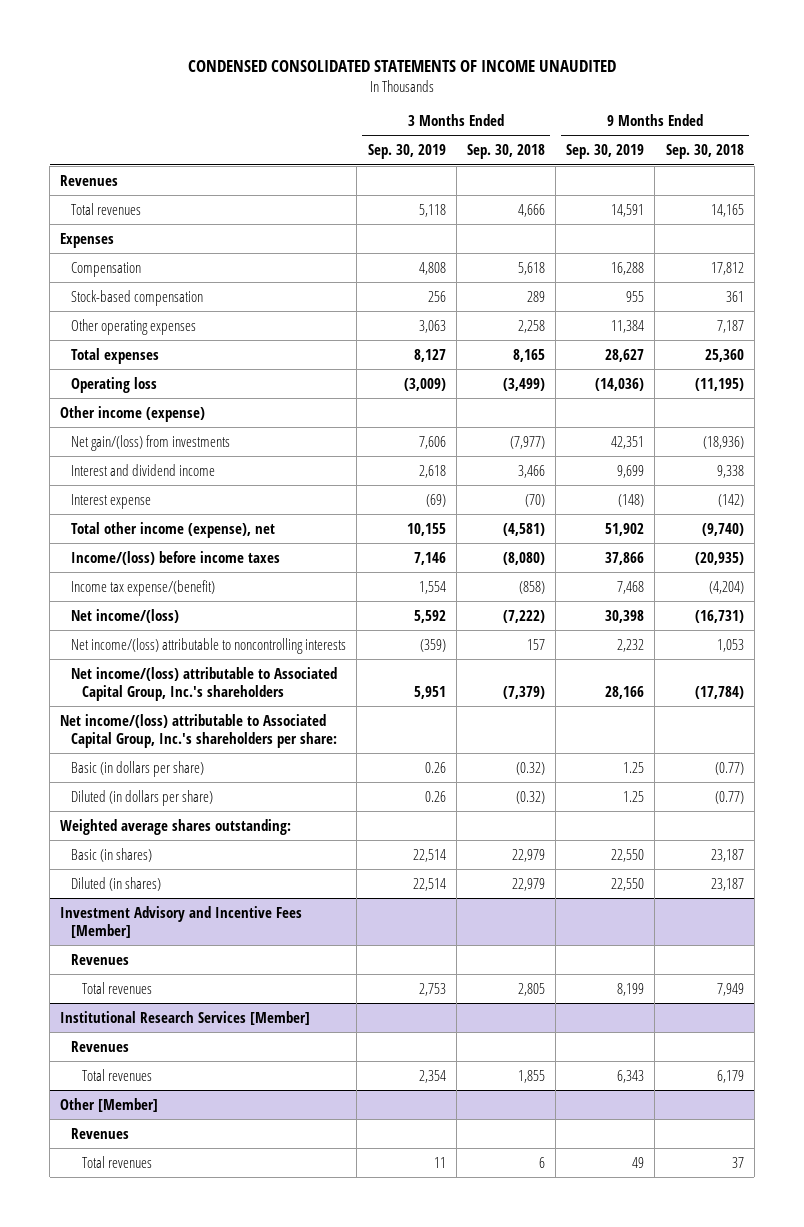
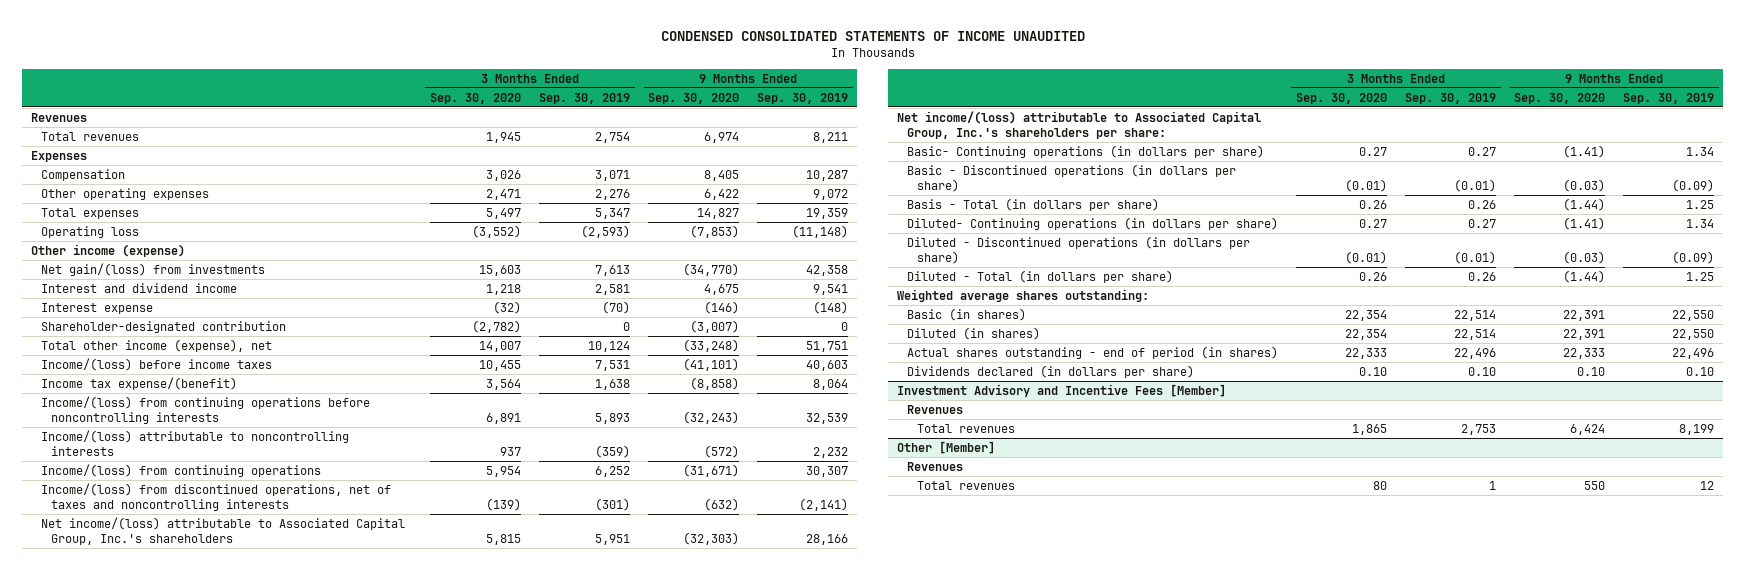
[466,144,545,160] Sep. 30, 2018 -> none
[665,144,744,160] Sep. 30, 2018 -> none
none -> [429,92,521,104] Sep. 30, 2020
none -> [648,92,740,104] Sep. 30, 2020
[418,203,446,217] 5,118 -> [595,131,631,143] 2,754
[611,203,645,217] 14,591 -> [813,131,849,143] 8,211
[71,289,204,306] Stock-based compensation -> none
[418,261,446,275] 4,808 -> [595,169,631,181] 3,071
[611,261,645,275] 16,288 -> [806,169,849,181] 10,287
[418,319,446,333] 3,063 -> [595,188,631,200] 2,276
[611,319,645,333] 11,384 -> [813,188,849,200] 9,072
[413,348,446,362] 8,127 -> [595,207,631,219] 5,347
[605,348,645,362] 28,627 -> [806,207,849,219] 19,359
[403,377,446,391] (3,009) -> [581,224,631,238] (2,593)
[595,377,645,391] (14,036) -> [792,224,849,238] (11,148)
[418,435,446,449] 7,606 -> [595,264,631,276] 7,613
[611,435,645,449] 42,351 -> [806,264,849,276] 42,358
[418,464,446,478] 2,618 -> [595,283,631,295] 2,581
[617,464,645,478] 9,699 -> [813,283,849,295] 9,541
[425,493,446,507] (69) -> [602,300,631,314] (70)
none -> [40,320,286,333] Shareholder-designated contribution
[406,522,446,536] 10,155 -> [588,340,631,352] 10,124
[605,522,645,536] 51,902 -> [806,340,849,352] 51,751
[413,551,446,565] 7,146 -> [595,359,631,371] 7,531
[605,551,645,565] 37,866 -> [806,359,849,371] 40,603
[418,580,446,594] 1,554 -> [595,378,631,390] 1,638
[617,580,645,594] 7,468 -> [813,378,849,390] 8,064
[71,608,180,623] Net income/(loss) -> [40,395,370,425] Income/(loss) from continuing operations before noncontrolling interests
[413,609,446,623] 5,592 -> [595,413,631,425] 5,893
[605,609,645,623] 30,398 -> [806,413,849,425] 32,539
[71,637,347,654] Net income/(loss) attributable to noncontrolling interests -> [40,429,349,457] Income/(loss) attributable to noncontrolling interests
none -> [40,463,321,477] Income/(loss) from continuing operations
none -> [40,482,391,512] Income/(loss) from discontinued operations, net of taxes and noncontrolling interests
none -> [906,144,1264,158] Basic- Continuing operations (in dollars per share)
none -> [906,163,1236,193] Basic - Discontinued operations (in dollars per share)
[71,760,205,777] Basic (in dollars per share) -> [906,197,1159,211] Basis - Total (in dollars per share)
none -> [906,216,1278,230] Diluted- Continuing operations (in dollars per share)
none -> [906,235,1250,265] Diluted - Discontinued operations (in dollars per share)
[71,789,214,806] Diluted (in dollars per share) -> [906,269,1173,283] Diluted - Total (in dollars per share)
none -> [906,345,1278,359] Actual shares outstanding - end of period (in shares)
none -> [906,364,1194,378] Dividends declared (in dollars per share)
[60,1010,311,1025] Institutional Research Services [Member] -> none
[71,1040,130,1052] Revenues -> none
[82,1068,153,1081] Total revenues -> none
[433,1156,446,1168] 11 -> [1488,480,1496,490] 1
[632,1156,645,1168] 49 -> [1700,480,1715,490] 12

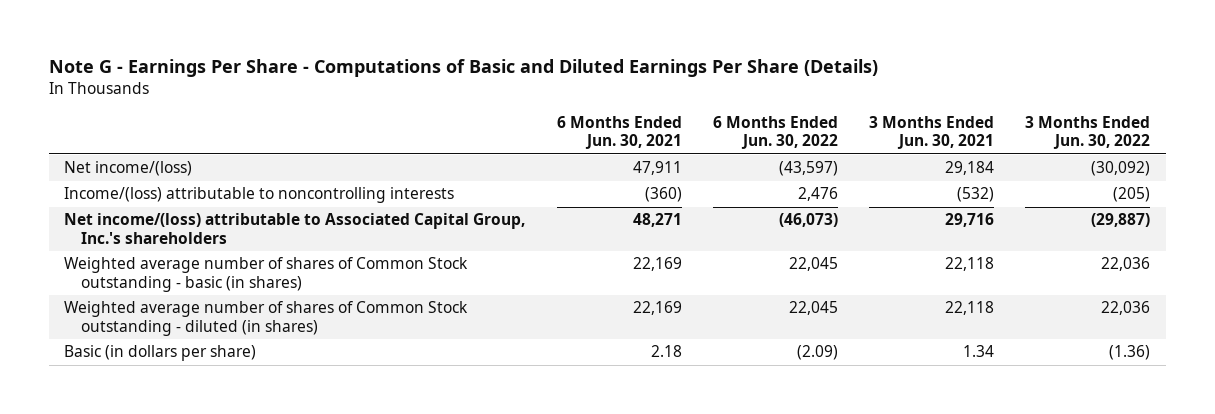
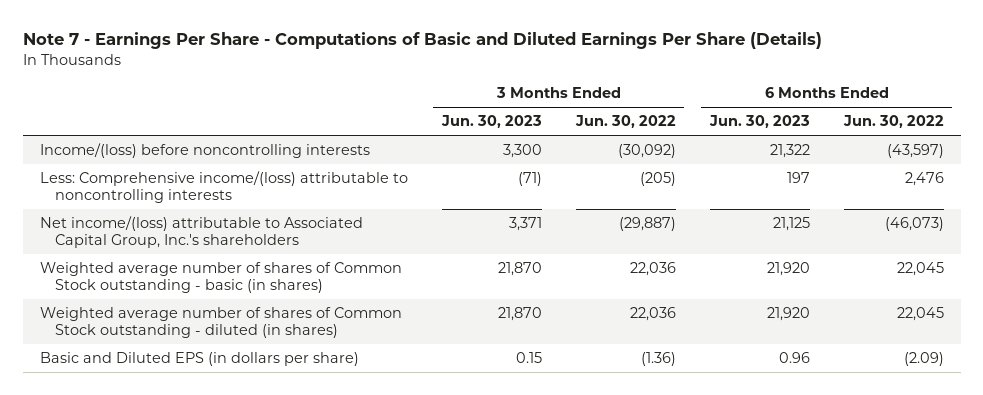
[48,58,878,77] Note G - Earnings Per Share - Computations of Basic and Diluted Earnings Per Share (Details) -> [22,32,822,50] Note 7 - Earnings Per Share - Computations of Basic and Diluted Earnings Per Share (Details)
[556,115,682,150] 6 Months Ended Jun. 30, 2021 -> none
[869,115,995,150] 3 Months Ended Jun. 30, 2021 -> none
none -> [440,115,542,129] Jun. 30, 2023
none -> [708,115,810,129] Jun. 30, 2023
[64,161,193,177] Net income/(loss) -> [39,143,370,159] Income/(loss) before noncontrolling interests
[64,187,455,204] Income/(loss) attributable to noncontrolling interests -> [39,171,408,203] Less: Comprehensive income/(loss) attributable to noncontrolling interests
[64,345,257,362] Basic (in dollars per share) -> [39,352,359,367] Basic and Diluted EPS (in dollars per share)

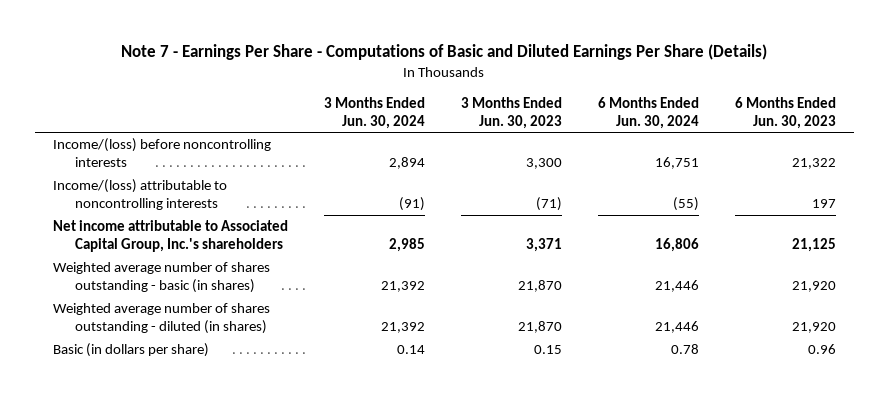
[574,115,676,129] Jun. 30, 2022 -> none
[842,115,944,129] Jun. 30, 2022 -> none
none -> [323,96,425,129] 3 Months Ended Jun. 30, 2024
none -> [597,96,699,129] 6 Months Ended Jun. 30, 2024
[39,171,408,203] Less: Comprehensive income/(loss) attributable to noncontrolling interests -> [52,179,227,211] Income/(loss) attributable to noncontrolling interests
[39,216,363,248] Net income/(loss) attributable to Associated Capital Group, Inc.'s shareholders -> [52,220,288,253] Net income attributable to Associated Capital Group, Inc.'s shareholders
[39,262,402,293] Weighted average number of shares of Common Stock outstanding - basic (in shares) -> [52,262,270,294] Weighted average number of shares outstanding - basic (in shares)
[39,307,402,338] Weighted average number of shares of Common Stock outstanding - diluted (in shares) -> [52,303,270,335] Weighted average number of shares outstanding - diluted (in shares)
[39,352,359,367] Basic and Diluted EPS (in dollars per share) -> [52,343,209,358] Basic (in dollars per share)

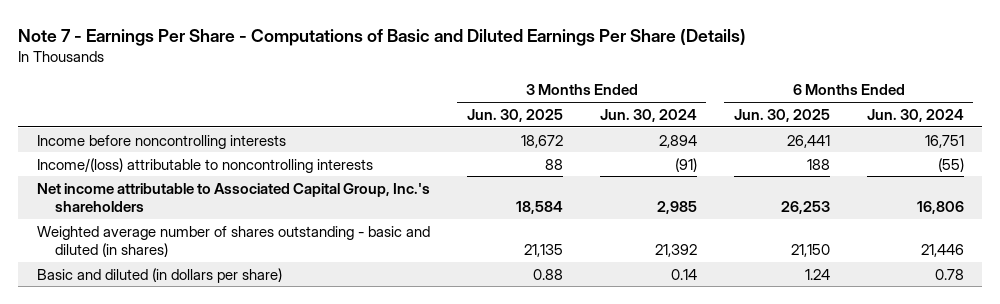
[460,96,562,129] 3 Months Ended Jun. 30, 2023 -> none
[734,96,836,129] 6 Months Ended Jun. 30, 2023 -> none
none -> [466,108,563,122] Jun. 30, 2025
none -> [733,108,830,122] Jun. 30, 2025
[52,138,271,168] Income/(loss) before noncontrolling interests -> [36,134,286,149] Income before noncontrolling interests
[52,303,270,335] Weighted average number of shares outstanding - diluted (in shares) -> none
[52,262,270,294] Weighted average number of shares outstanding - basic (in shares) -> [36,225,430,258] Weighted average number of shares outstanding - basic and diluted (in shares)
[52,343,209,358] Basic (in dollars per share) -> [36,267,282,283] Basic and diluted (in dollars per share)

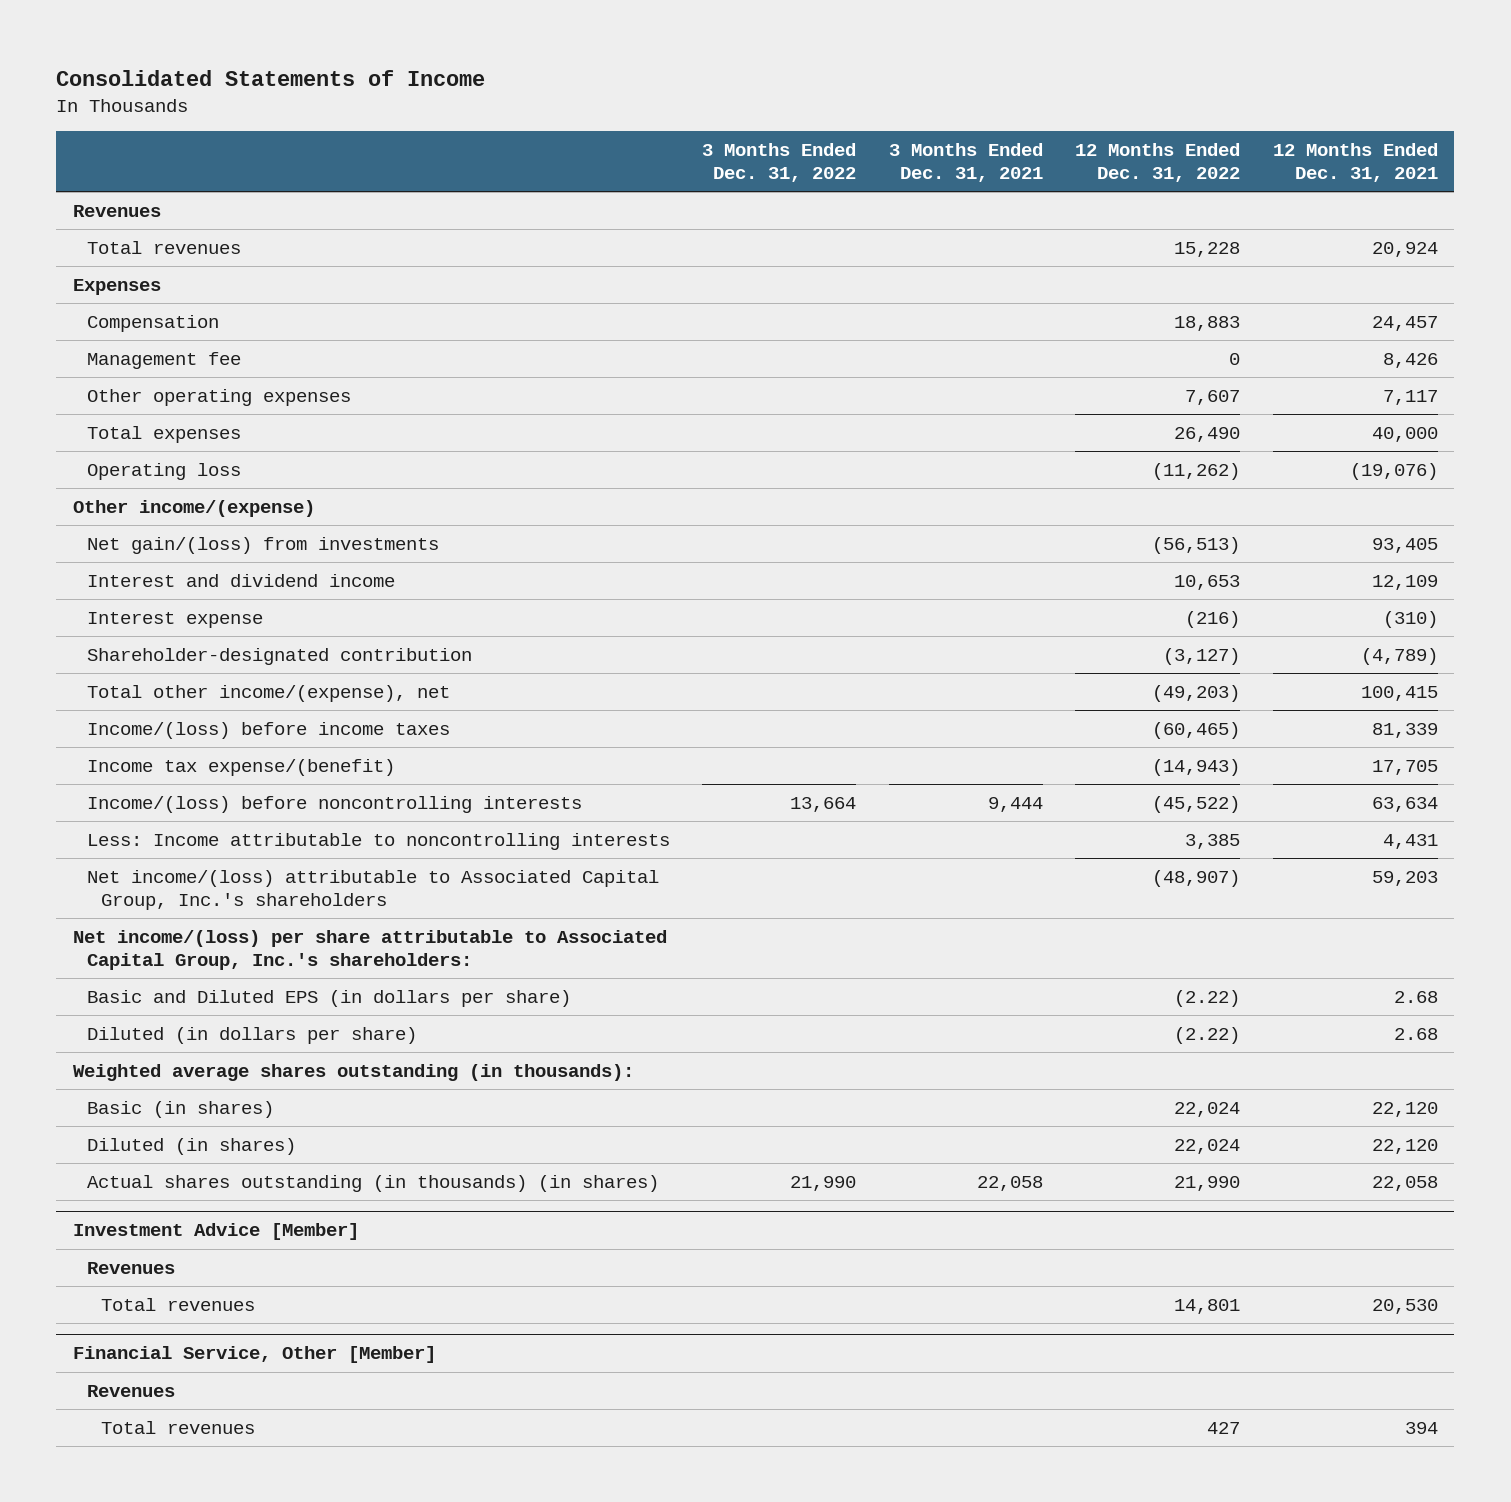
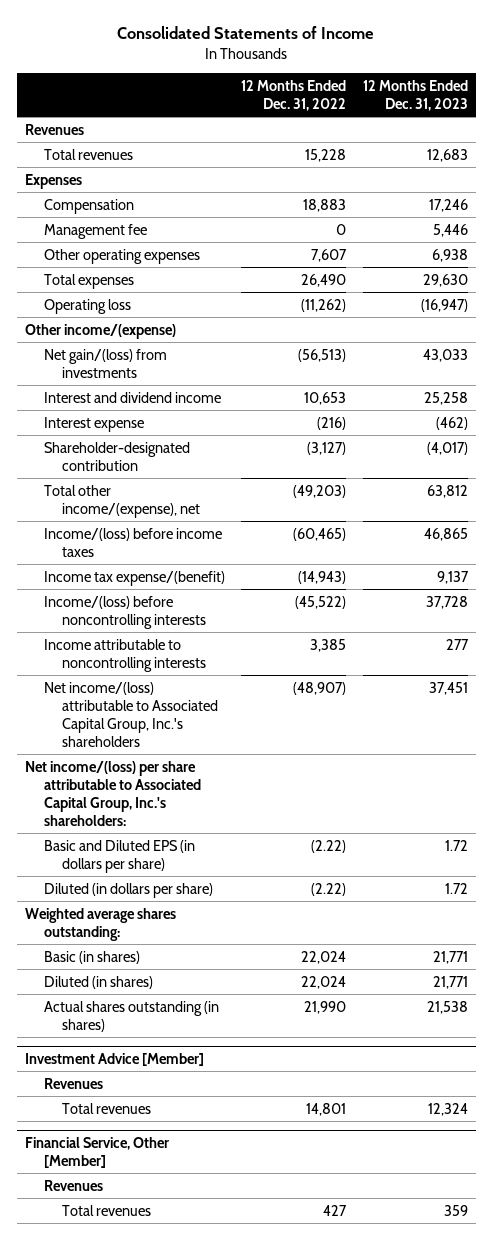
[702,142,857,182] 3 Months Ended Dec. 31, 2022 -> none
[888,142,1043,182] 3 Months Ended Dec. 31, 2021 -> none
[1273,142,1439,182] 12 Months Ended Dec. 31, 2021 -> none
none -> [362,79,468,111] 12 Months Ended Dec. 31, 2023
[86,832,670,850] Less: Income attributable to noncontrolling interests -> [43,638,207,672] Income attributable to noncontrolling interests
[72,1063,634,1081] Weighted average shares outstanding (in thousands): -> [25,907,177,941] Weighted average shares outstanding:
[86,1174,659,1192] Actual shares outstanding (in thousands) (in shares) -> [43,1000,219,1032] Actual shares outstanding (in shares)

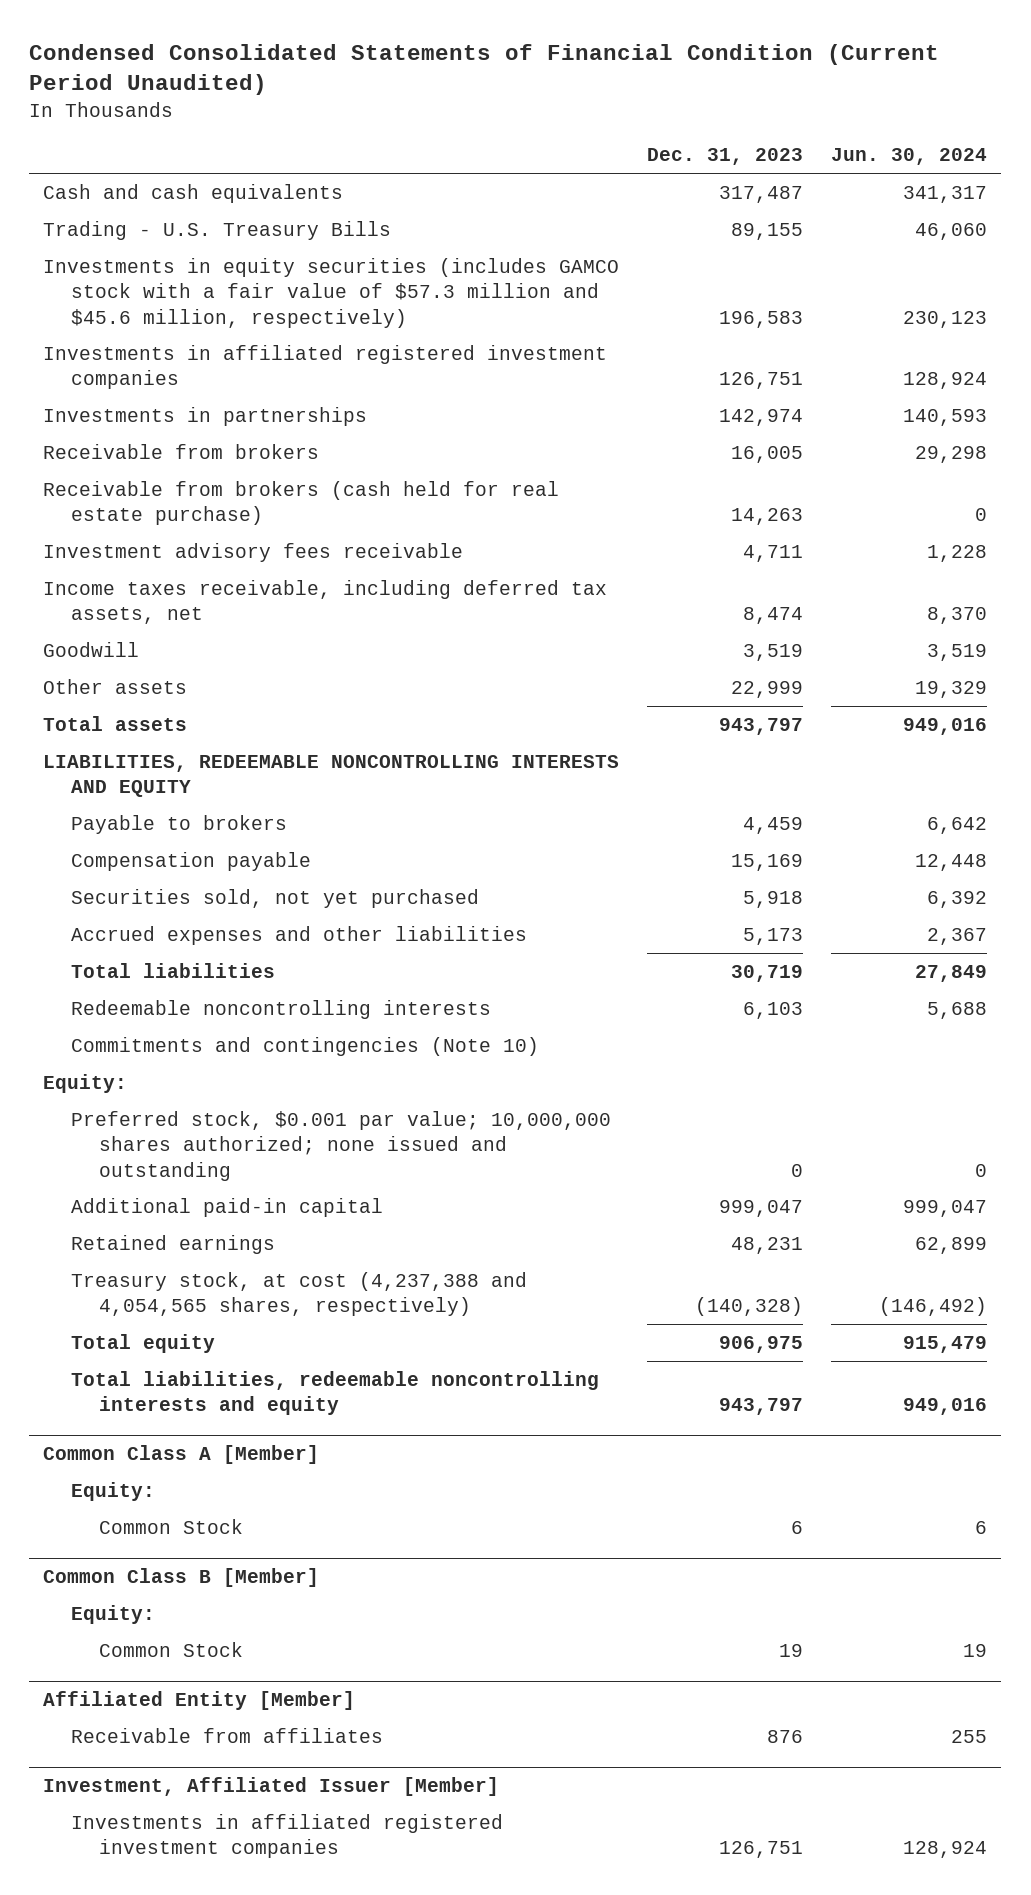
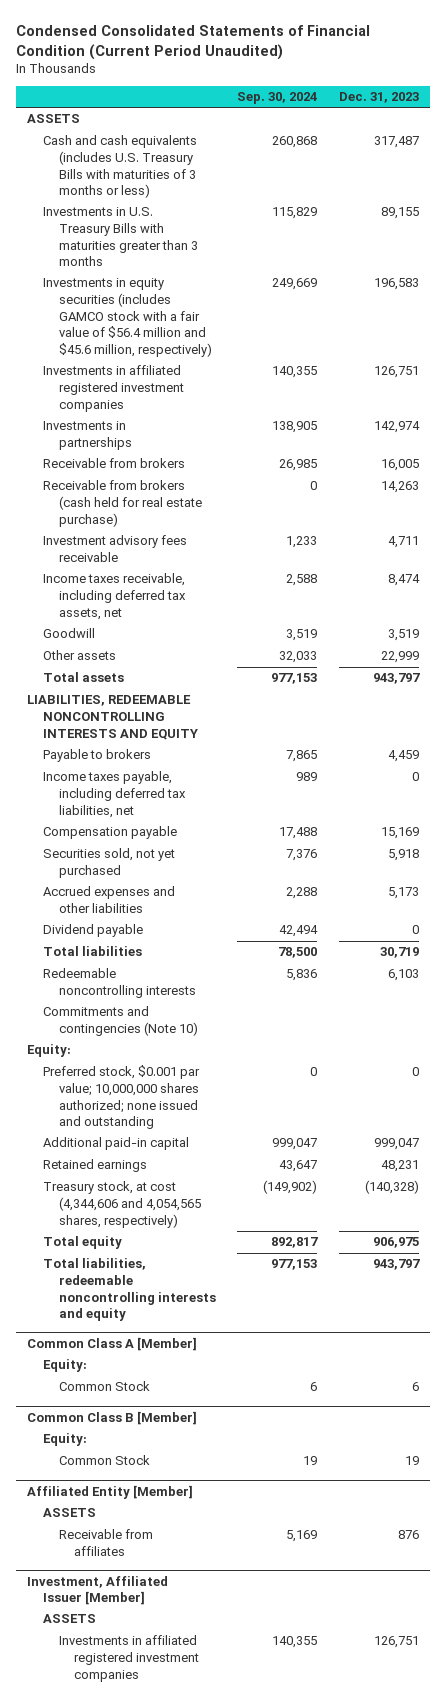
[831,148,988,166] Jun. 30, 2024 -> none
none -> [237,92,318,105] Sep. 30, 2024
none -> [26,114,80,124] ASSETS
[43,183,344,203] Cash and cash equivalents -> [42,135,197,199] Cash and cash equivalents (includes U.S. Treasury Bills with maturities of 3 months or less)
[43,220,392,240] Trading - U.S. Treasury Bills -> [42,207,198,267] Investments in U.S. Treasury Bills with maturities greater than 3 months
[43,257,620,328] Investments in equity securities (includes GAMCO stock with a fair value of $57.3 million and $45.6 million, respectively) -> [42,278,212,357] Investments in equity securities (includes GAMCO stock with a fair value of $56.4 million and $45.6 million, respectively)
none -> [42,771,186,818] Income taxes payable, including deferred tax liabilities, net
none -> [42,924,143,938] Dividend payable
[71,1271,528,1317] Treasury stock, at cost (4,237,388 and 4,054,565 shares, respectively) -> [42,1181,201,1228] Treasury stock, at cost (4,344,606 and 4,054,565 shares, respectively)
none -> [42,1508,96,1518] ASSETS
none -> [42,1614,96,1624] ASSETS

